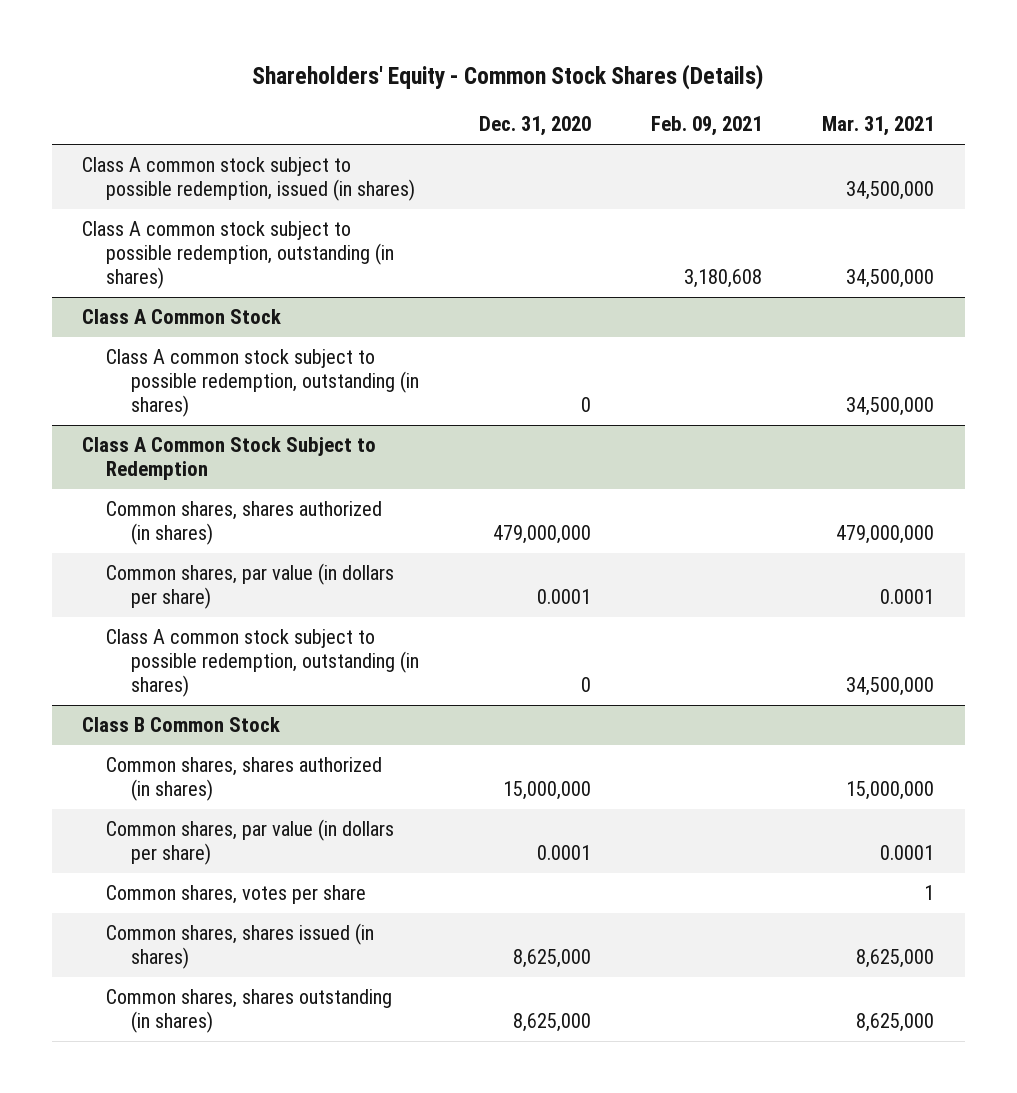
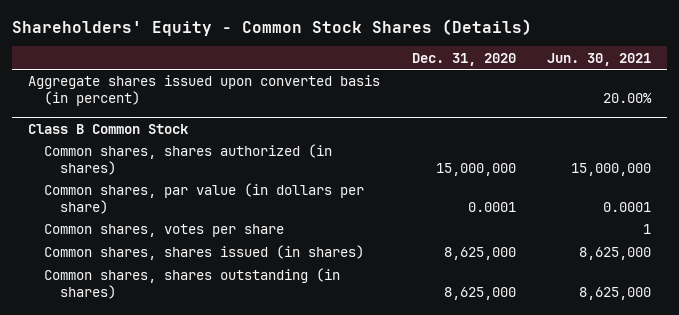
[651,116,763,137] Feb. 09, 2021 -> none
[822,116,935,137] Mar. 31, 2021 -> none
none -> [547,52,652,66] Jun. 30, 2021
[82,157,416,202] Class A common stock subject to possible redemption, issued (in shares) -> none
[82,221,395,290] Class A common stock subject to possible redemption, outstanding (in shares) -> none
[82,309,282,325] Class A Common Stock -> none
[106,349,419,418] Class A common stock subject to possible redemption, outstanding (in shares) -> none
[82,437,377,481] Class A Common Stock Subject to Redemption -> none
[106,501,383,546] Common shares, shares authorized (in shares) -> none
[106,563,395,610] Common shares, par value (in dollars per share) -> none
[106,629,419,698] Class A common stock subject to possible redemption, outstanding (in shares) -> none
none -> [28,75,381,106] Aggregate shares issued upon converted basis (in percent)

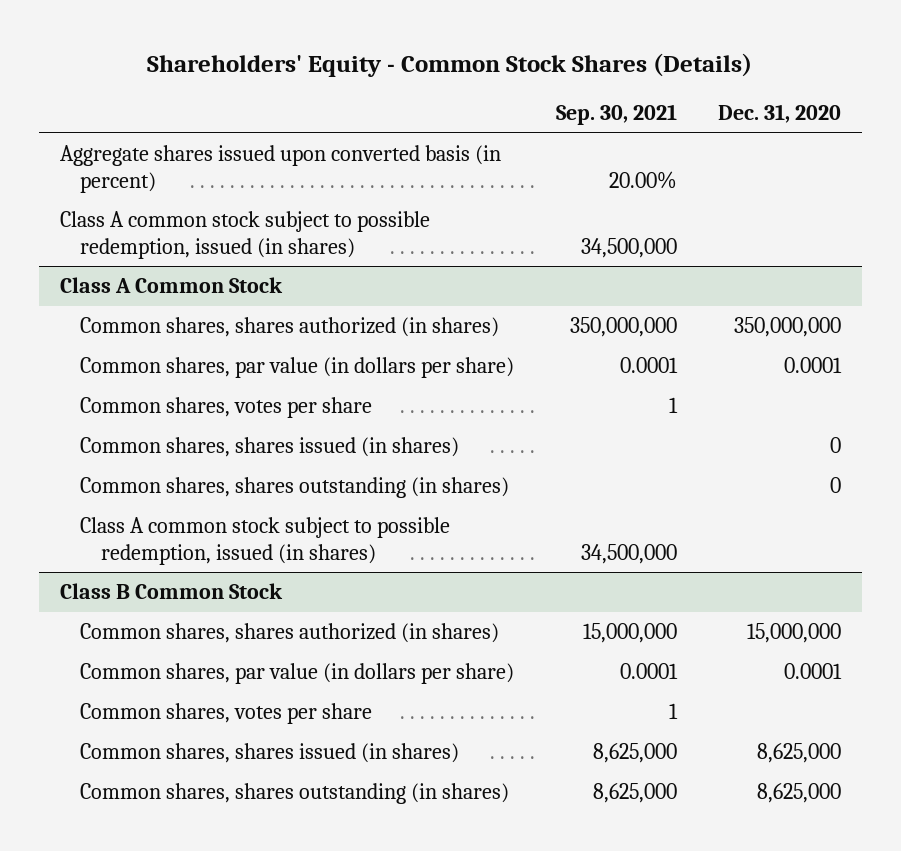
[547,52,652,66] Jun. 30, 2021 -> none
none -> [555,104,677,126] Sep. 30, 2021
none -> [59,211,430,259] Class A common stock subject to possible redemption, issued (in shares)
none -> [59,277,283,294] Class A Common Stock
none -> [80,317,500,338] Common shares, shares authorized (in shares)
none -> [80,357,515,379] Common shares, par value (in dollars per share)
none -> [80,397,373,419] Common shares, votes per share
none -> [80,437,460,458] Common shares, shares issued (in shares)
none -> [80,477,510,499] Common shares, shares outstanding (in shares)
none -> [80,517,451,565] Class A common stock subject to possible redemption, issued (in shares)

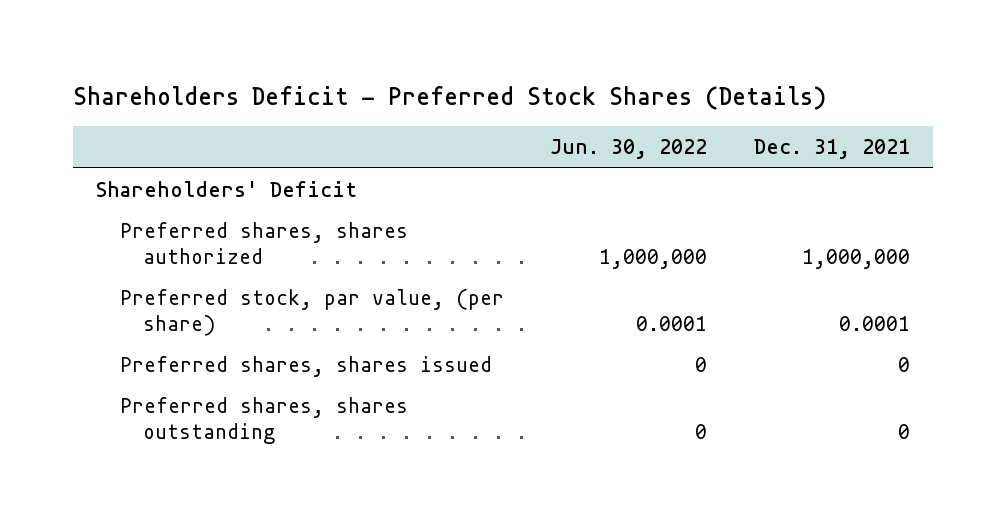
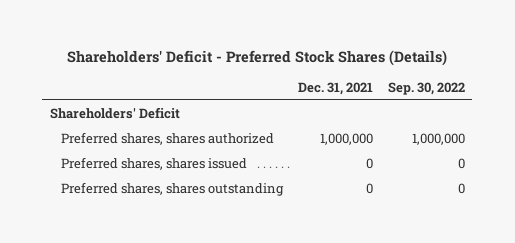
[72,86,826,111] Shareholders Deficit - Preferred Stock Shares (Details) -> [67,50,448,67] Shareholders' Deficit - Preferred Stock Shares (Details)
[550,139,708,160] Jun. 30, 2022 -> none
none -> [387,82,465,96] Sep. 30, 2022
[119,288,504,336] Preferred stock, par value, (per share) -> none

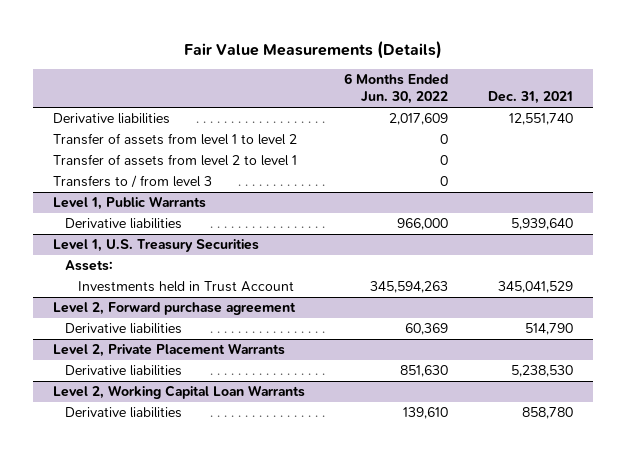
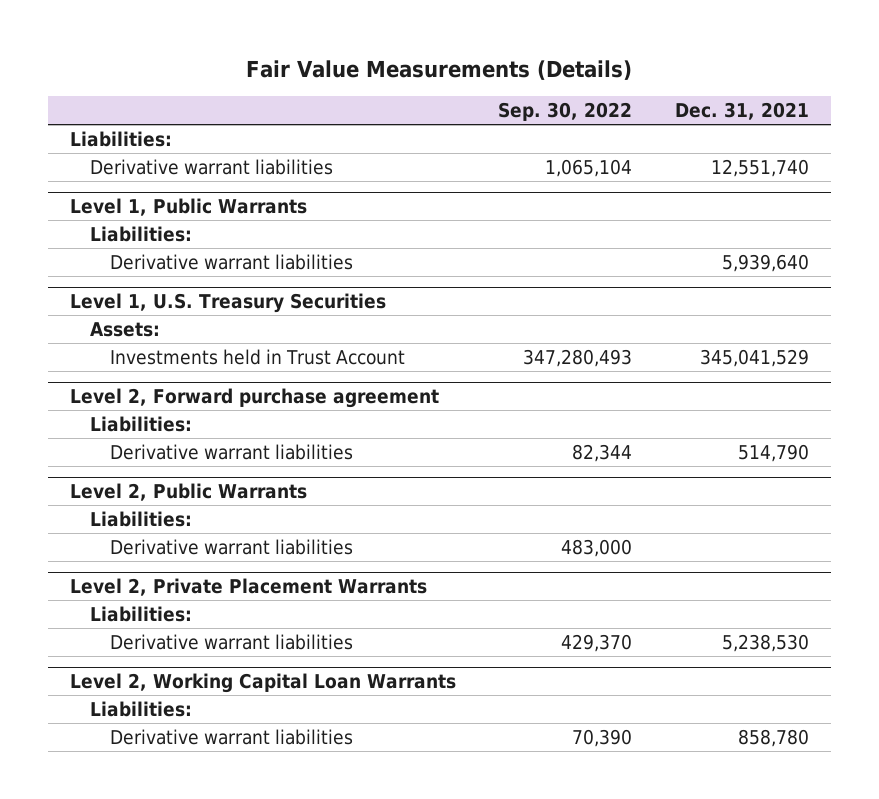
[344,73,449,105] 6 Months Ended Jun. 30, 2022 -> none
none -> [498,102,633,122] Sep. 30, 2022
[52,133,297,146] Transfer of assets from level 1 to level 2 -> none
[52,154,297,167] Transfer of assets from level 2 to level 1 -> none
[52,175,212,189] Transfers to / from level 3 -> none
none -> [69,130,172,147] Liabilities:
[52,113,170,125] Derivative liabilities -> [89,158,333,175] Derivative warrant liabilities
none -> [89,225,192,242] Liabilities:
[65,218,183,230] Derivative liabilities -> [109,253,353,270] Derivative warrant liabilities
none -> [89,415,192,432] Liabilities:
[65,323,183,335] Derivative liabilities -> [109,443,353,460] Derivative warrant liabilities
none -> [69,482,307,501] Level 2, Public Warrants
none -> [89,510,192,527] Liabilities:
none -> [109,538,353,555] Derivative warrant liabilities
none -> [89,605,192,622] Liabilities:
[65,365,183,377] Derivative liabilities -> [109,633,353,650] Derivative warrant liabilities
none -> [89,700,192,717] Liabilities:
[65,407,183,419] Derivative liabilities -> [109,728,353,745] Derivative warrant liabilities

